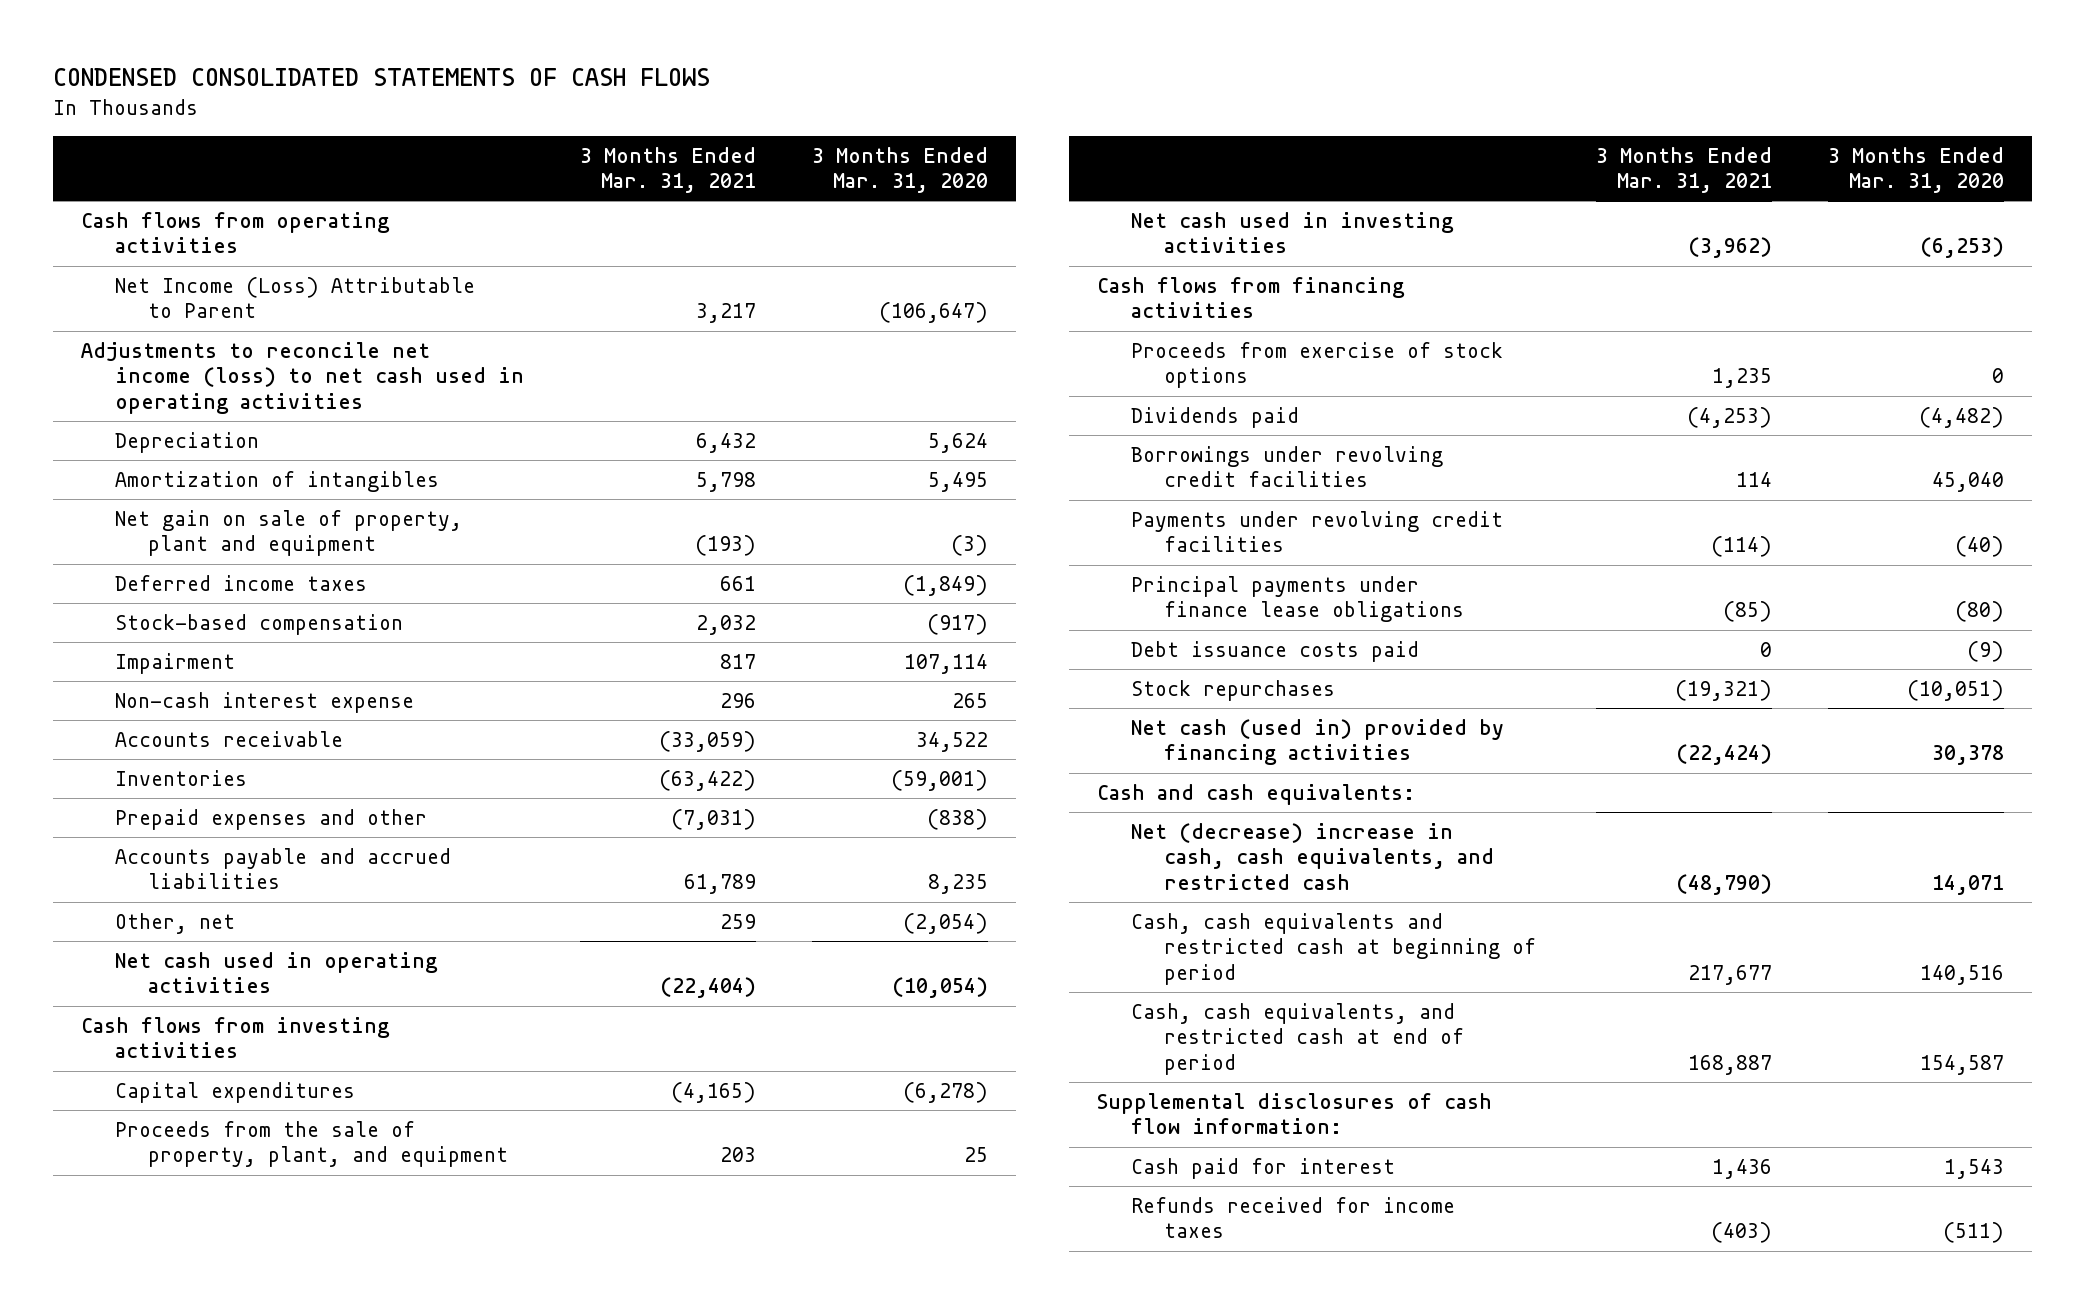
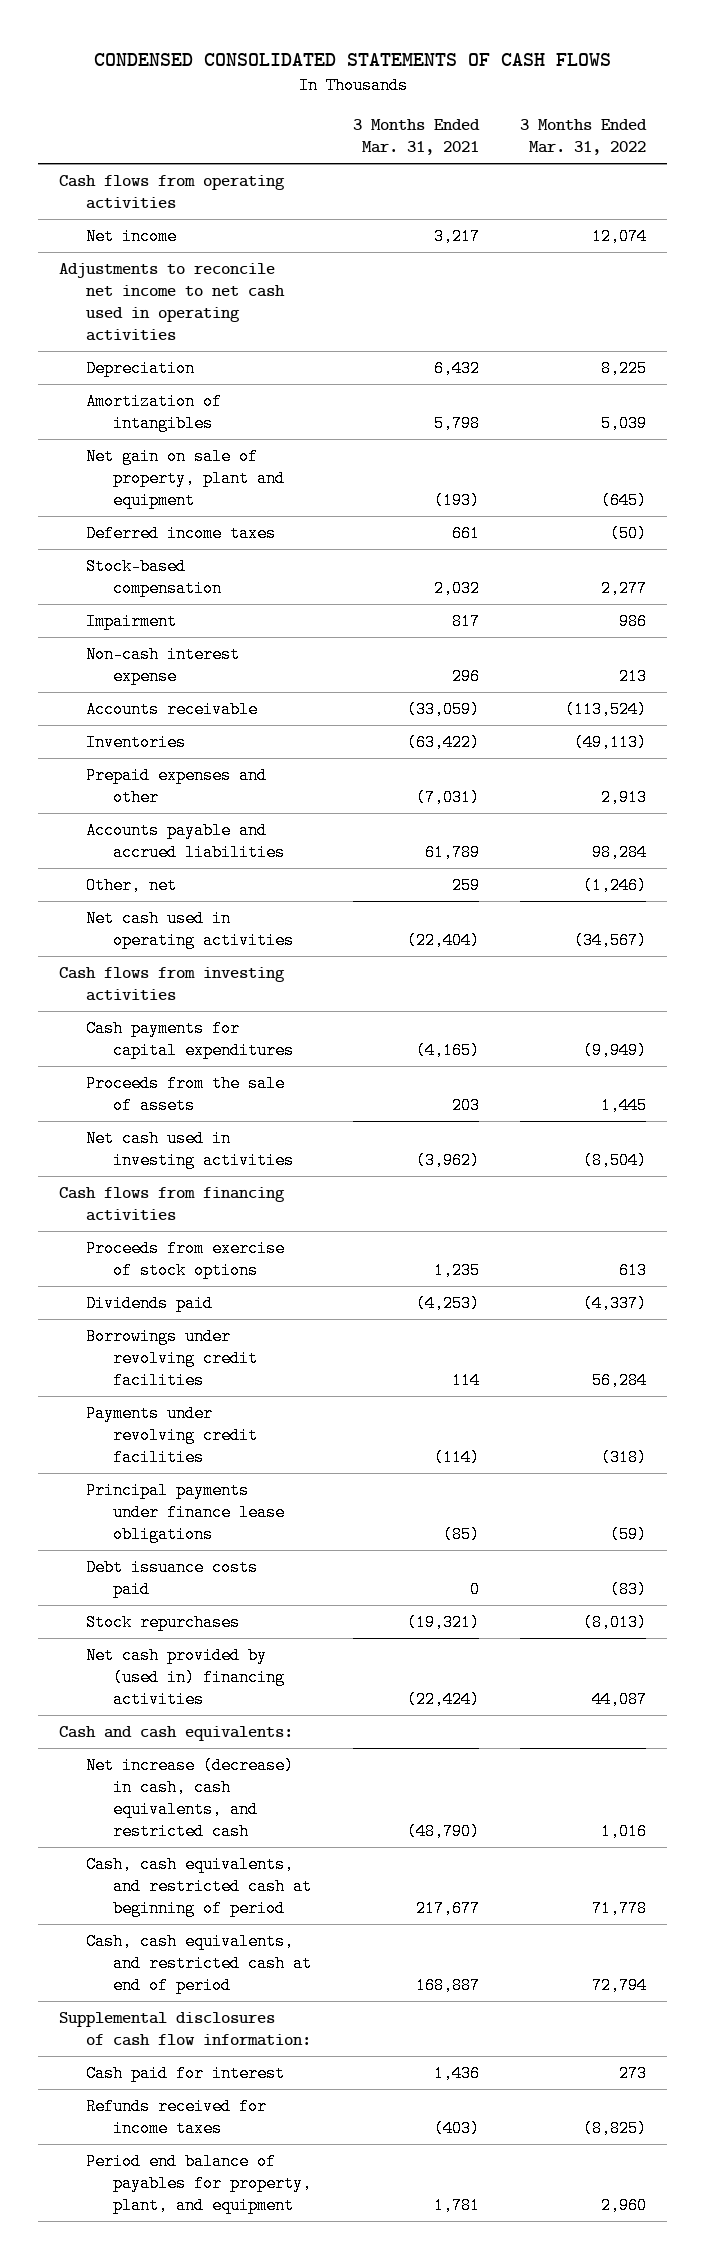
[811,146,988,194] 3 Months Ended Mar. 31, 2020 -> none
none -> [520,119,648,155] 3 Months Ended Mar. 31, 2022
[114,276,475,319] Net Income (Loss) Attributable to Parent -> [86,228,178,246] Net income
[81,341,524,414] Adjustments to reconcile net income (loss) to net cash used in operating activities -> [58,263,286,341] Adjustments to reconcile net income to net cash used in operating activities
[114,1081,355,1103] Capital expenditures -> [86,1020,295,1060] Cash payments for capital expenditures
[114,1120,509,1168] Proceeds from the sale of property, plant, and equipment -> [86,1075,286,1115] Proceeds from the sale of assets
[1130,718,1504,766] Net cash (used in) provided by financing activities -> [86,1647,286,1708] Net cash provided by (used in) financing activities
[1130,822,1495,890] Net (decrease) increase in cash, cash equivalents, and restricted cash -> [86,1757,295,1840] Net increase (decrease) in cash, cash equivalents, and restricted cash
[1130,912,1537,985] Cash, cash equivalents and restricted cash at beginning of period -> [86,1856,313,1917] Cash, cash equivalents, and restricted cash at beginning of period
none -> [86,2153,313,2214] Period end balance of payables for property, plant, and equipment

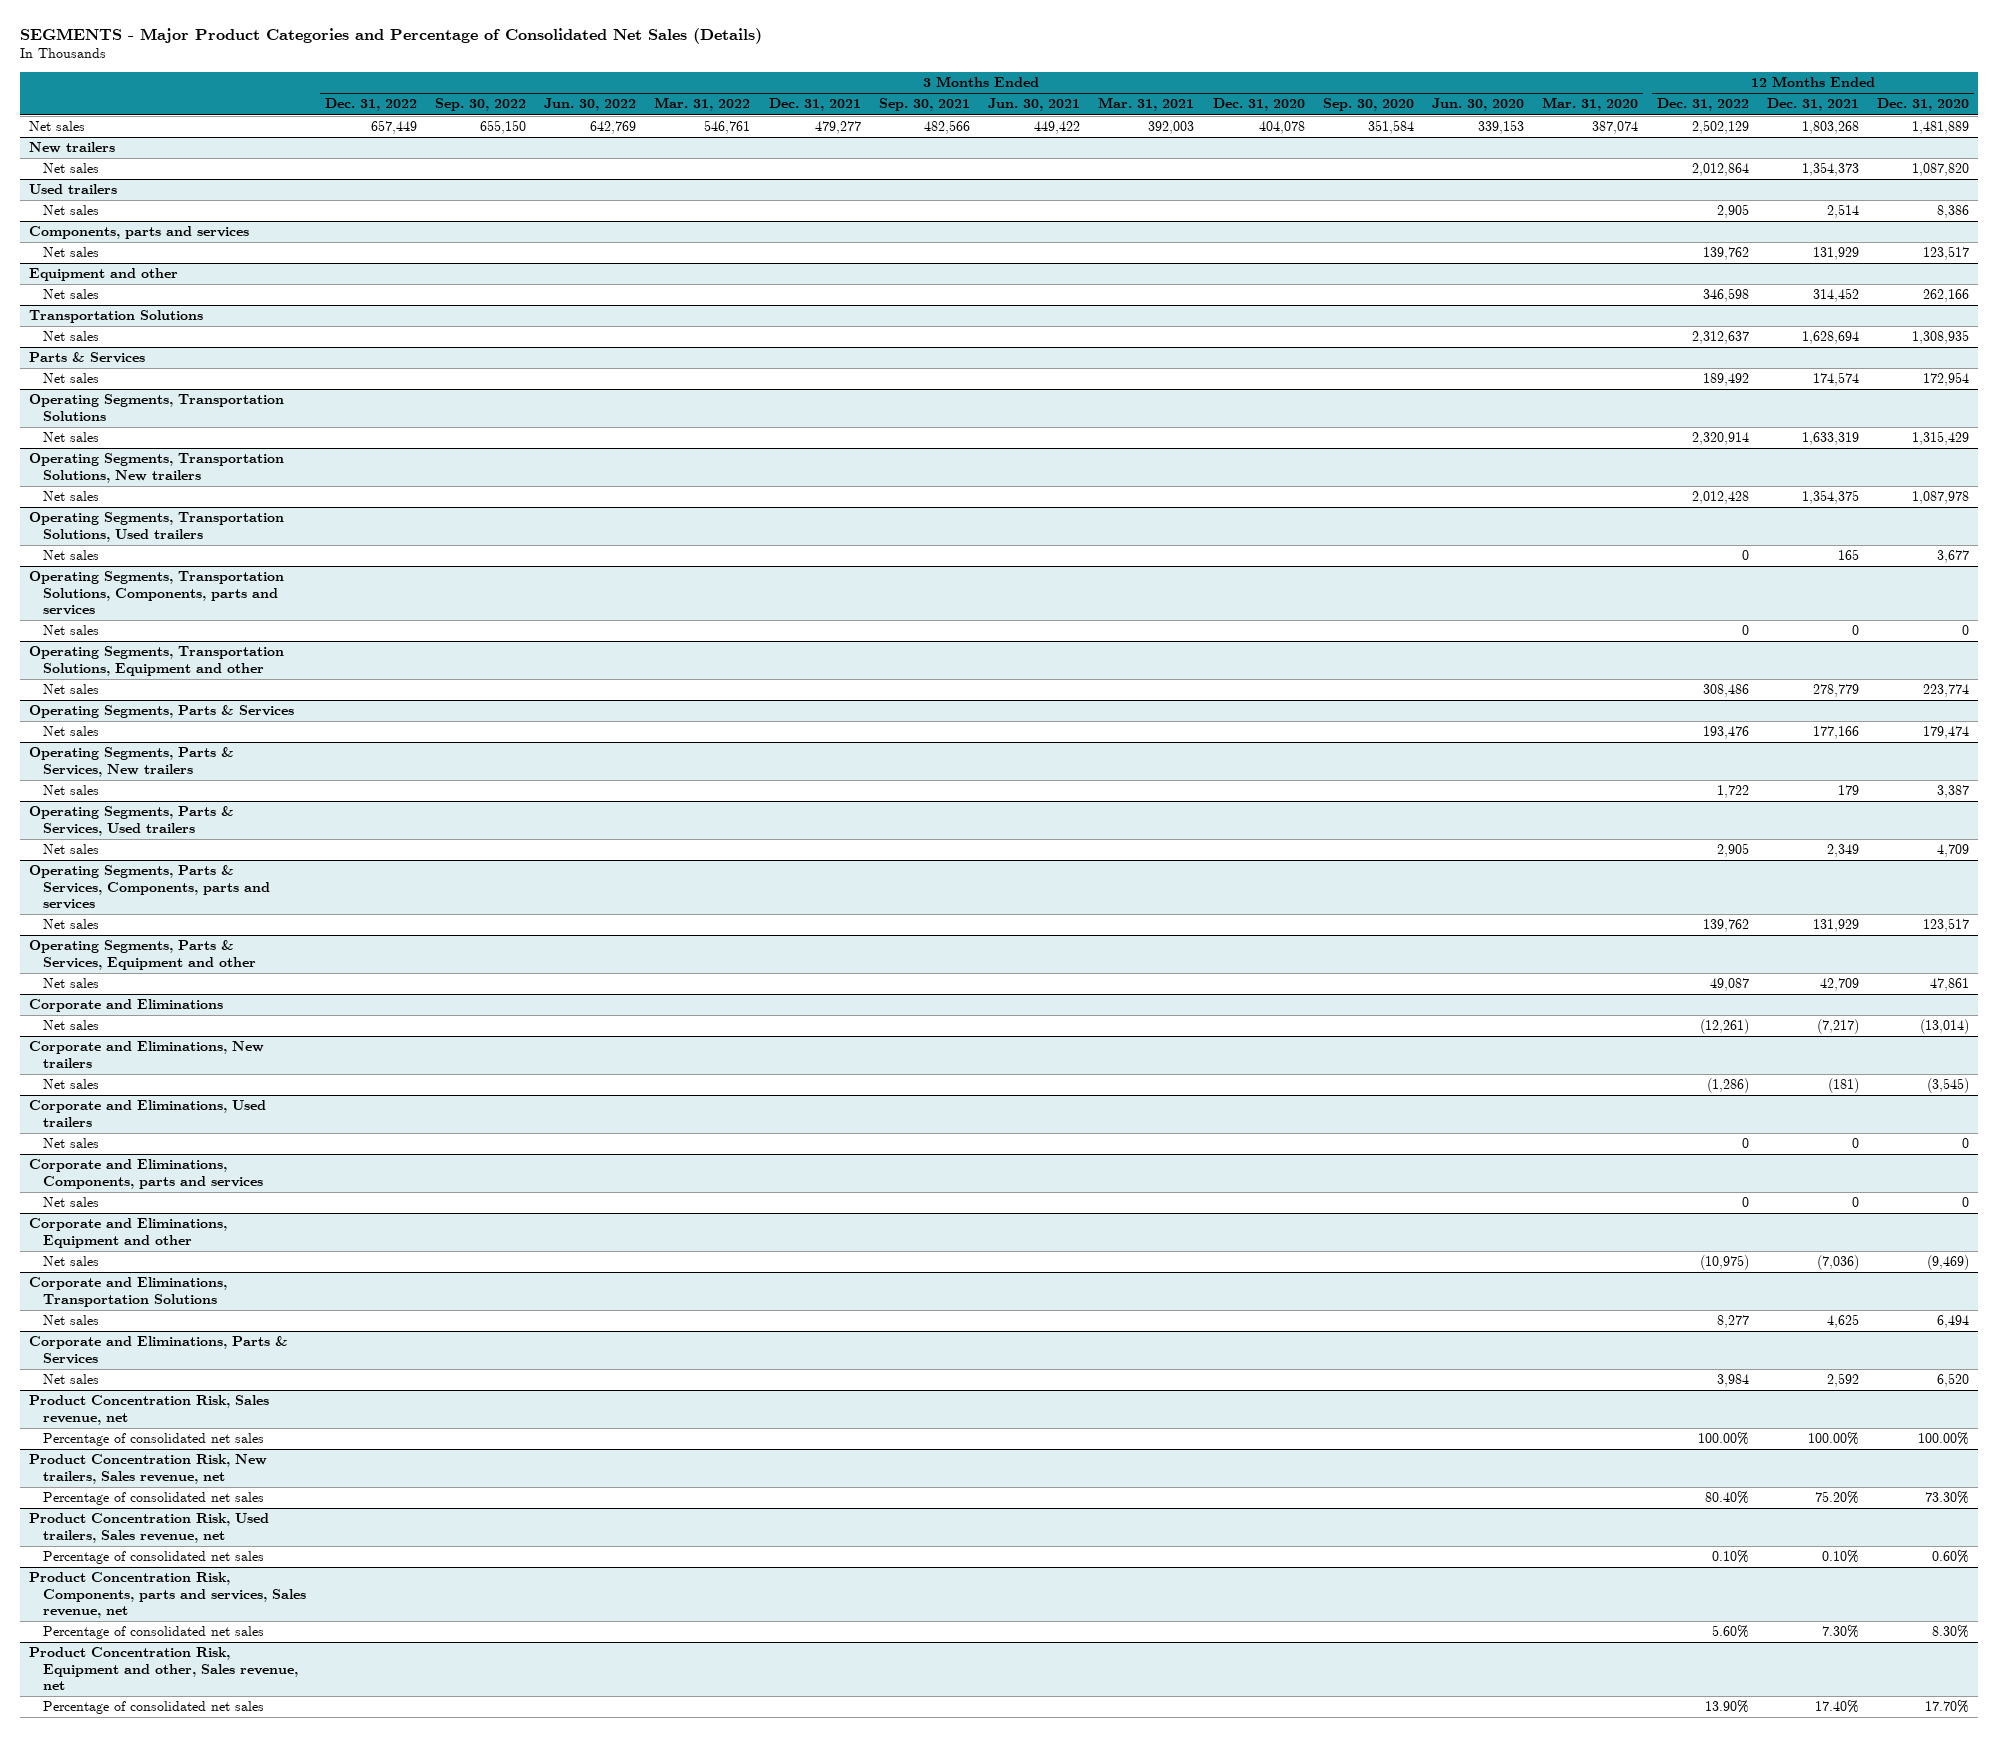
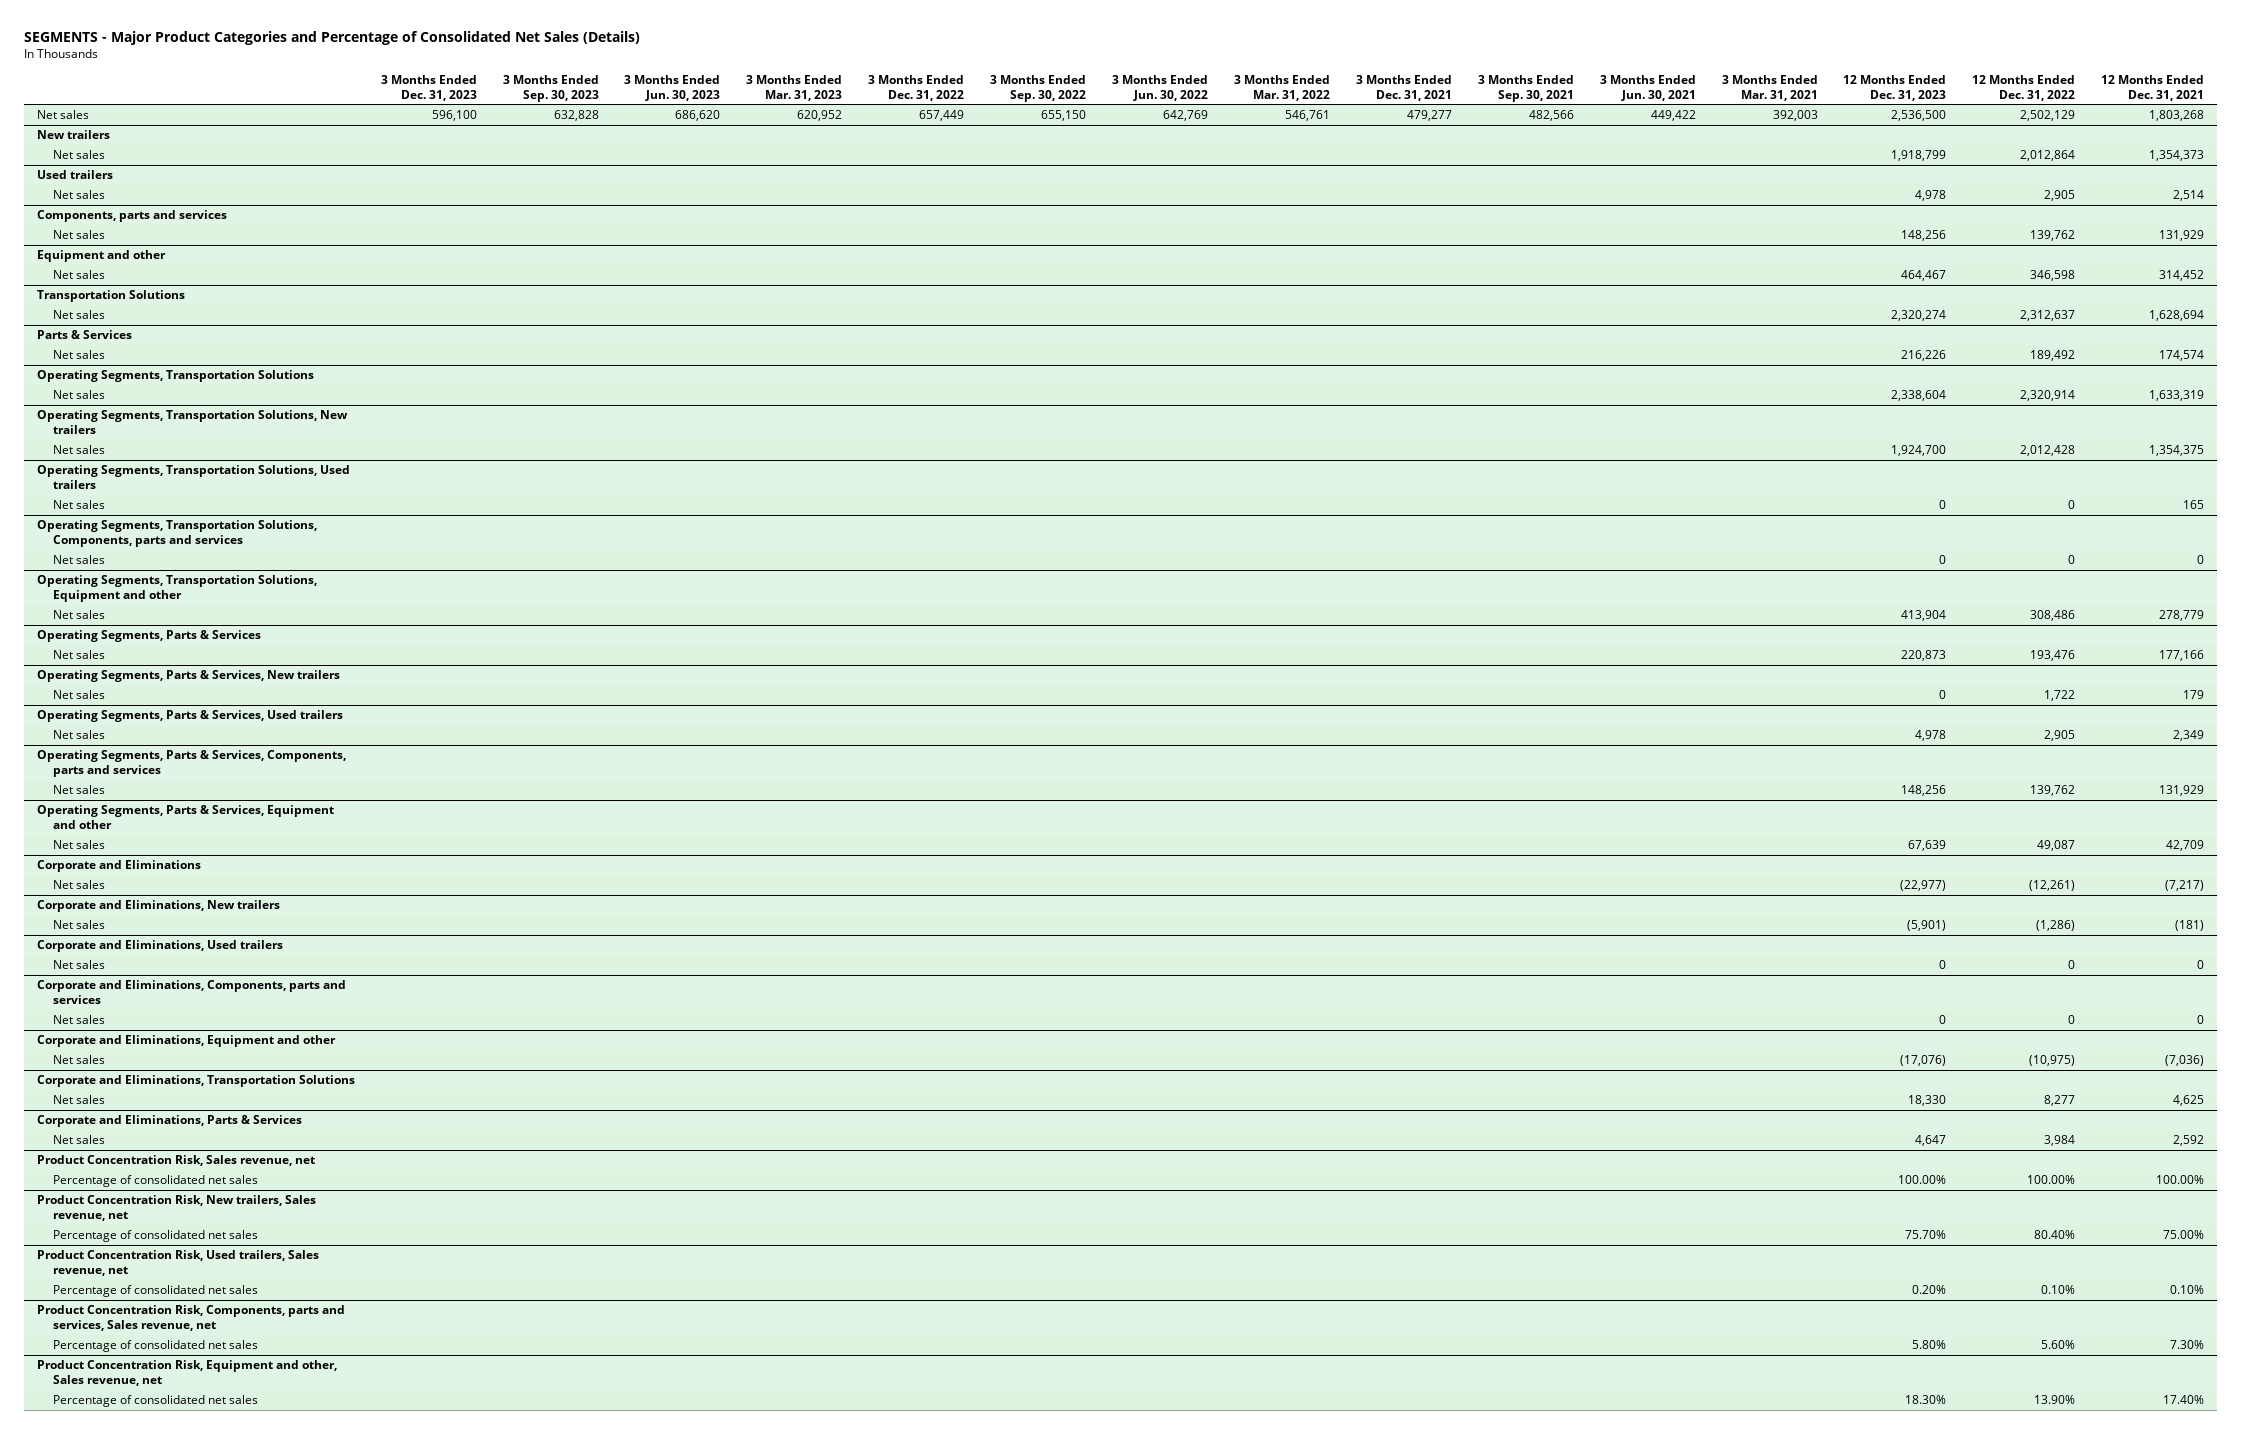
[1212,98,1305,112] Dec. 31, 2020 -> none
[1322,98,1414,112] Sep. 30, 2020 -> none
[1432,98,1525,112] Jun. 30, 2020 -> none
[1542,97,1639,112] Mar. 31, 2020 -> none
[1877,98,1970,112] Dec. 31, 2020 -> none
none -> [380,74,477,101] 3 Months Ended Dec. 31, 2023
none -> [502,74,599,102] 3 Months Ended Sep. 30, 2023
none -> [624,74,721,101] 3 Months Ended Jun. 30, 2023
none -> [746,74,843,101] 3 Months Ended Mar. 31, 2023
none -> [1843,74,1947,101] 12 Months Ended Dec. 31, 2023
[1814,1491,1859,1505] 75.20% -> [2163,1230,2205,1240] 75.00%

